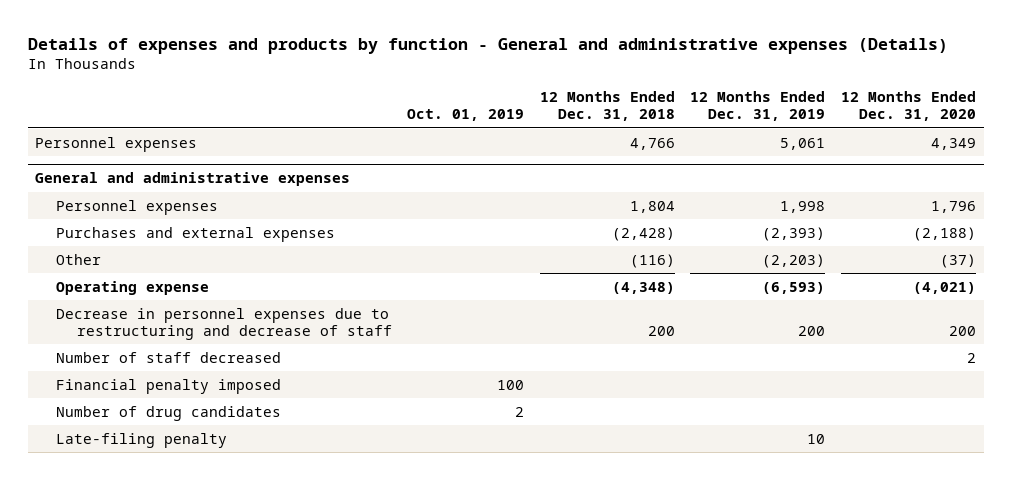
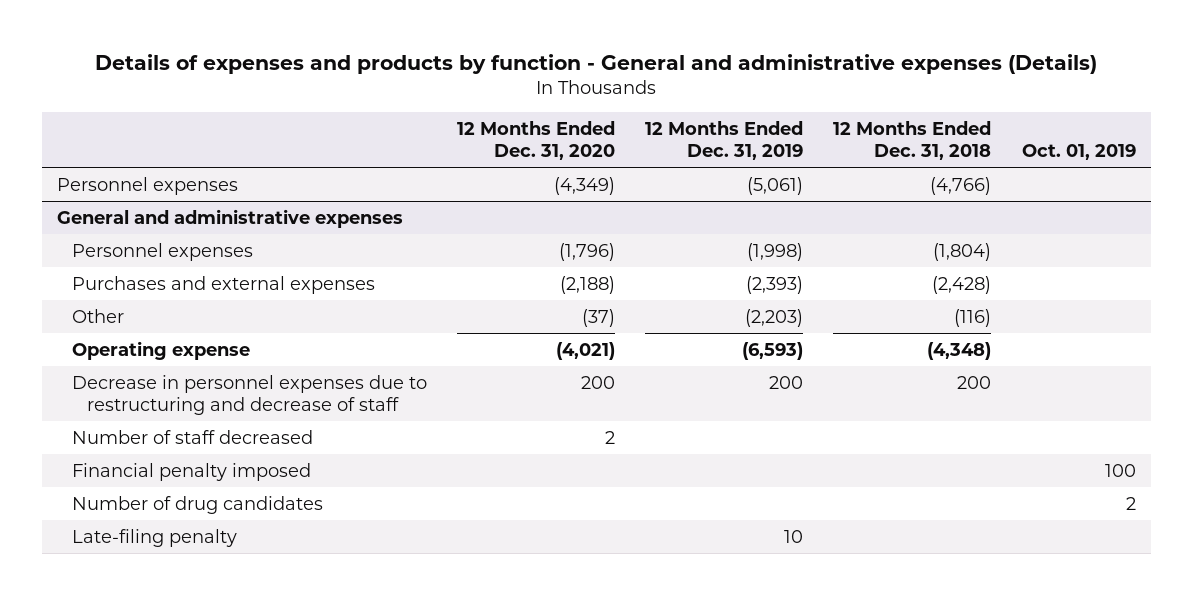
[629,137,675,150] 4,766 -> [930,176,992,195] (4,766)
[780,137,826,150] 5,061 -> [747,176,804,195] (5,061)
[930,137,976,150] 4,349 -> [554,176,616,195] (4,349)
[629,200,675,213] 1,804 -> [933,242,992,261] (1,804)
[780,200,826,213] 1,998 -> [747,242,804,261] (1,998)
[930,200,976,213] 1,796 -> [559,242,616,261] (1,796)

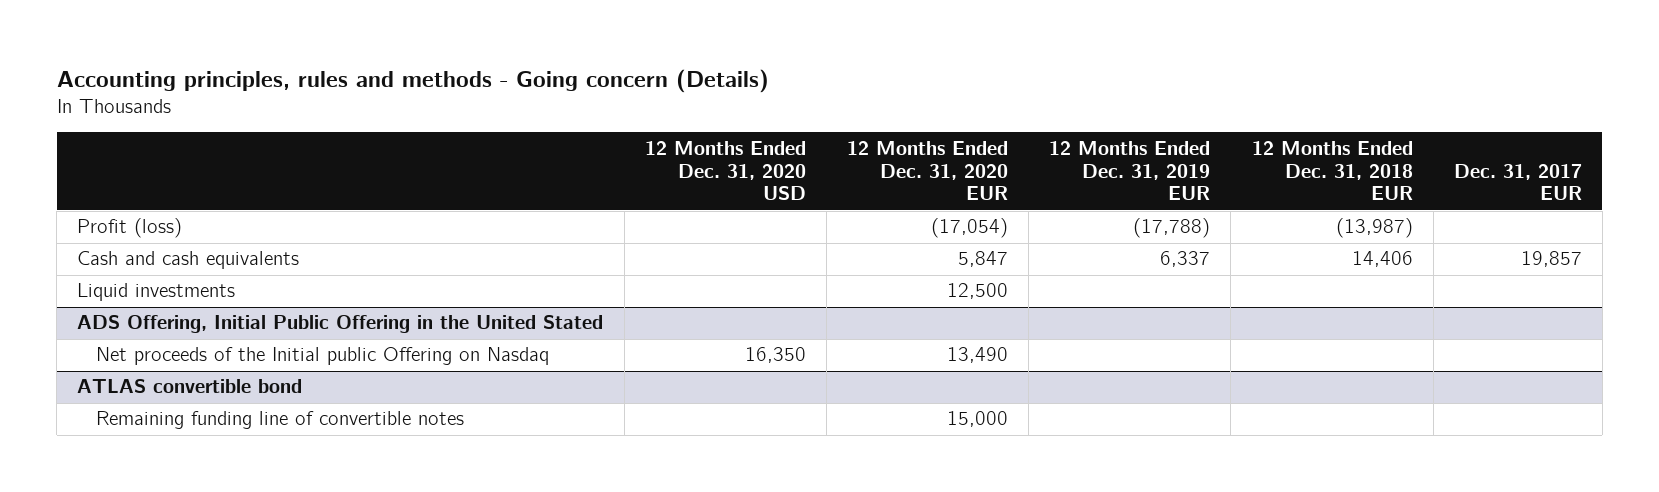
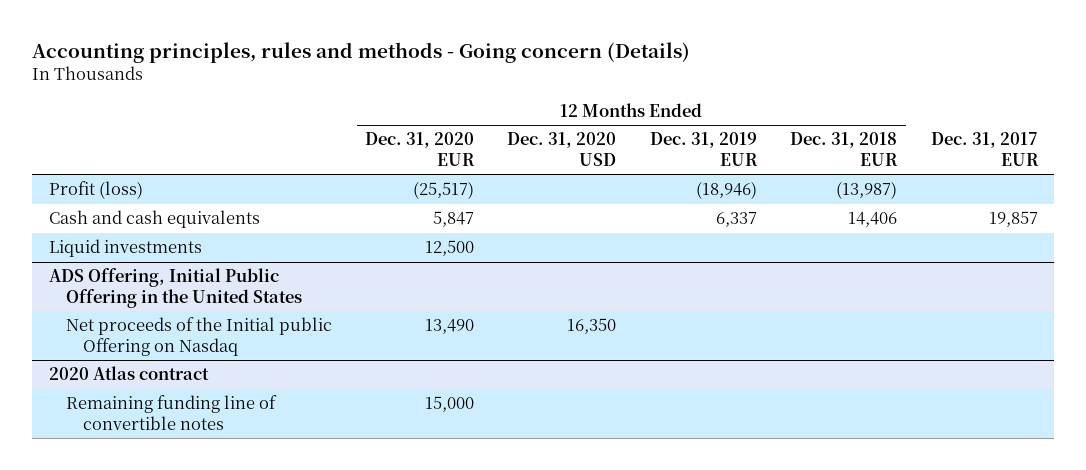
[931,218,1009,239] (17,054) -> [413,181,475,200] (25,517)
[1133,218,1211,239] (17,788) -> [695,181,757,200] (18,946)
[77,315,604,334] ADS Offering, Initial Public Offering in the United Stated -> [48,268,302,308] ADS Offering, Initial Public Offering in the United States
[77,379,303,394] ATLAS convertible bond -> none
none -> [48,366,209,381] 2020 Atlas contract

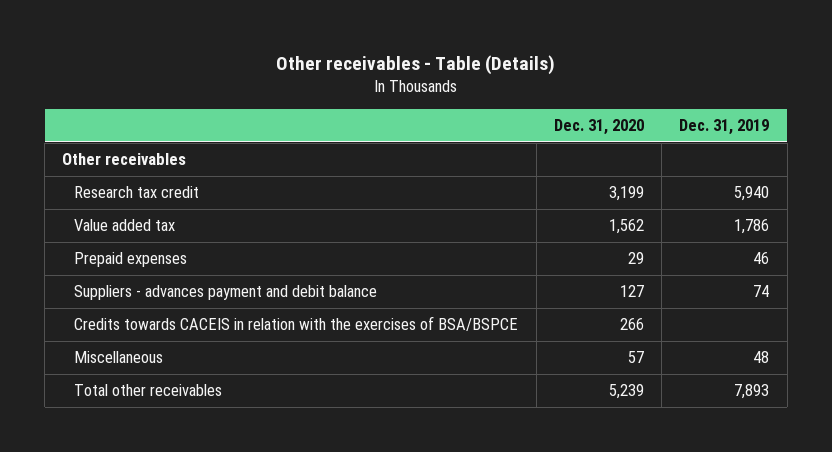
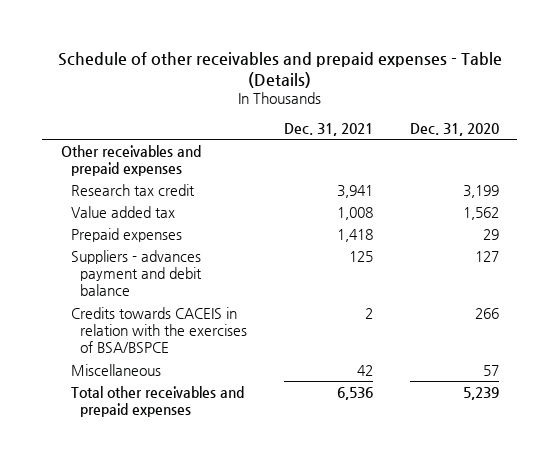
[275,55,555,76] Other receivables - Table (Details) -> [57,51,502,88] Schedule of other receivables and prepaid expenses - Table (Details)
[679,119,770,136] Dec. 31, 2019 -> none
none -> [283,123,373,137] Dec. 31, 2021
[62,153,187,166] Other receivables -> none
none -> [60,144,201,177] Other receivables and prepaid expenses
[74,384,223,397] Total other receivables -> [70,385,244,418] Total other receivables and prepaid expenses

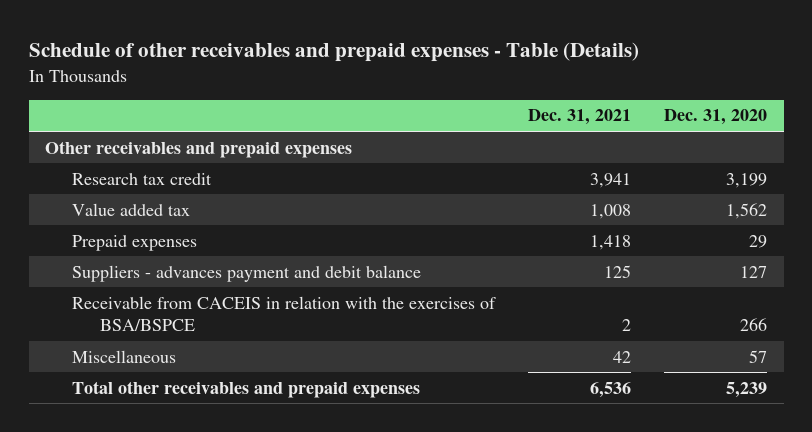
[70,306,248,354] Credits towards CACEIS in relation with the exercises of BSA/BSPCE -> [72,295,497,331] Receivable from CACEIS in relation with the exercises of BSA/BSPCE

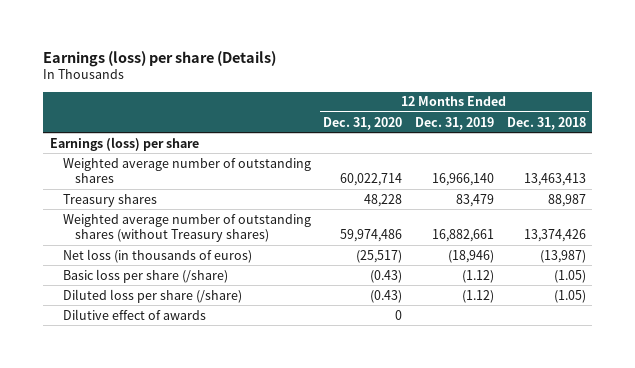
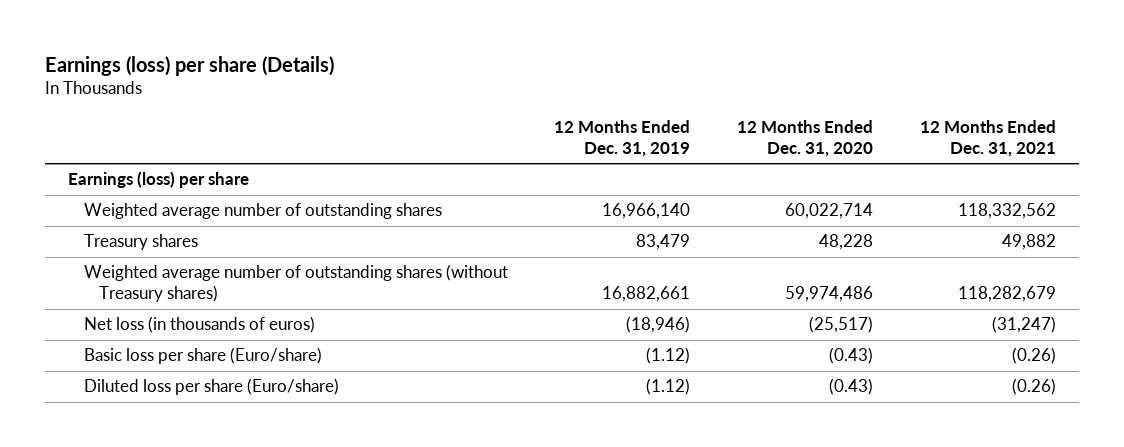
[506,116,586,130] Dec. 31, 2018 -> none
none -> [919,119,1056,157] 12 Months Ended Dec. 31, 2021
[62,308,206,320] Dilutive effect of awards -> none
[62,268,228,283] Basic loss per share (/share) -> [83,347,322,365] Basic loss per share (Euro/share)
[62,288,242,303] Diluted loss per share (/share) -> [83,378,339,396] Diluted loss per share (Euro/share)

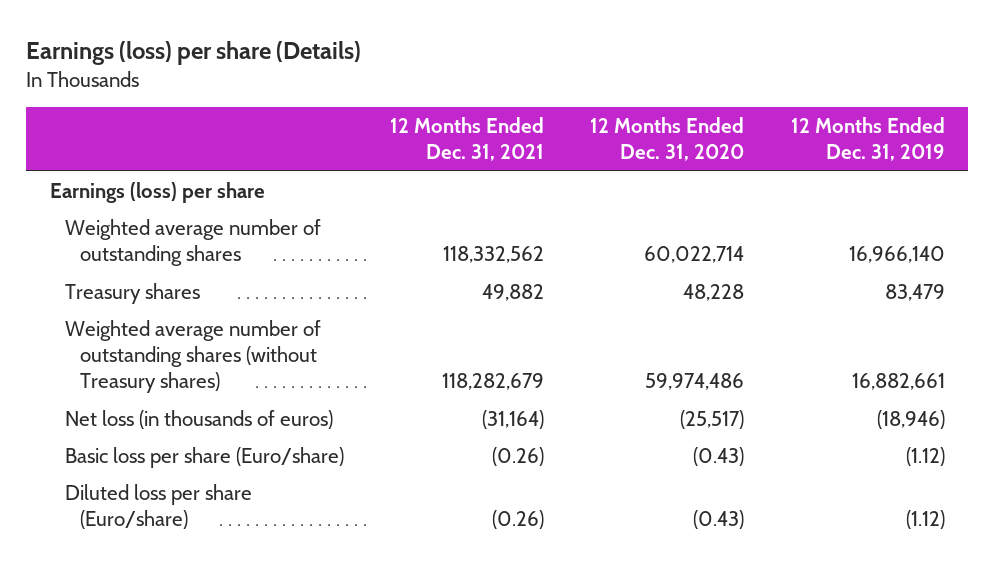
[991,316,1056,334] (31,247) -> [482,409,545,429] (31,164)

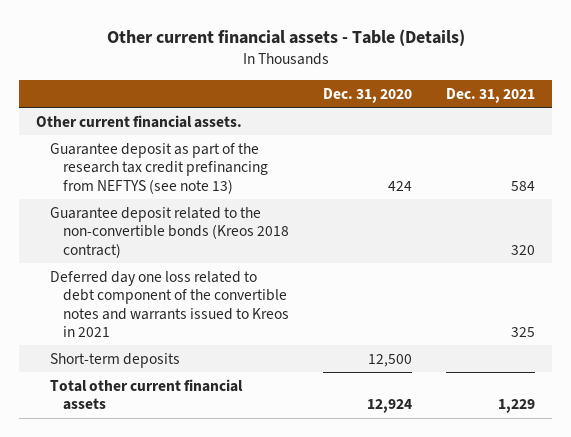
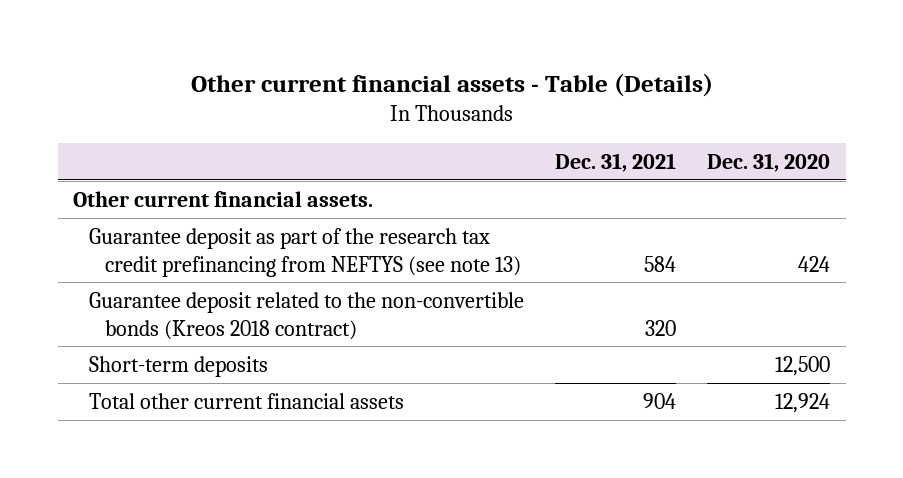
[49,270,290,337] Deferred day one loss related to debt component of the convertible notes and warrants issued to Kreos in 2021 -> none
[498,399,536,414] 1,229 -> [642,392,676,409] 904

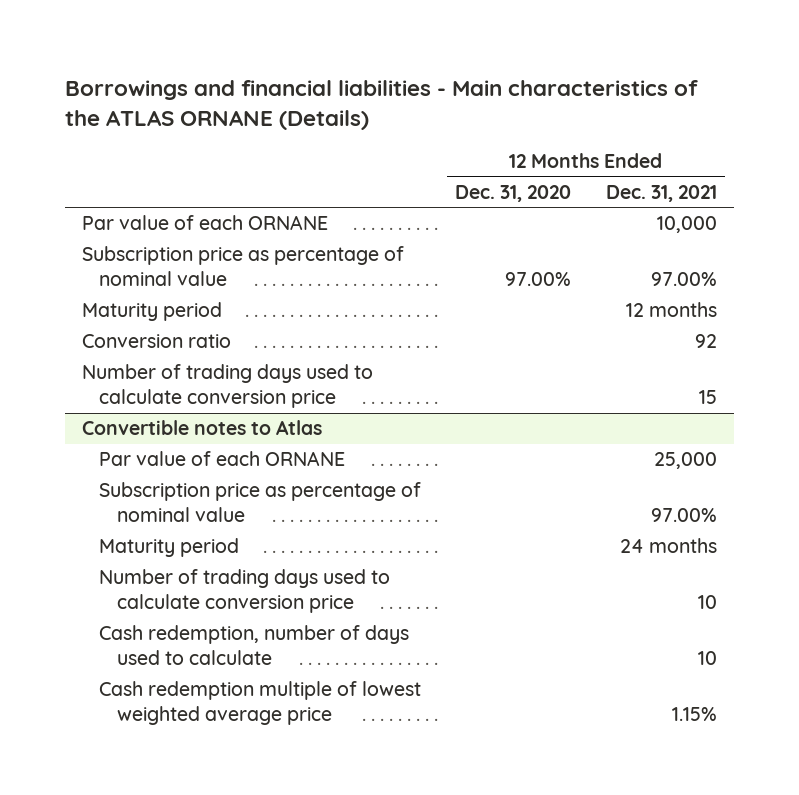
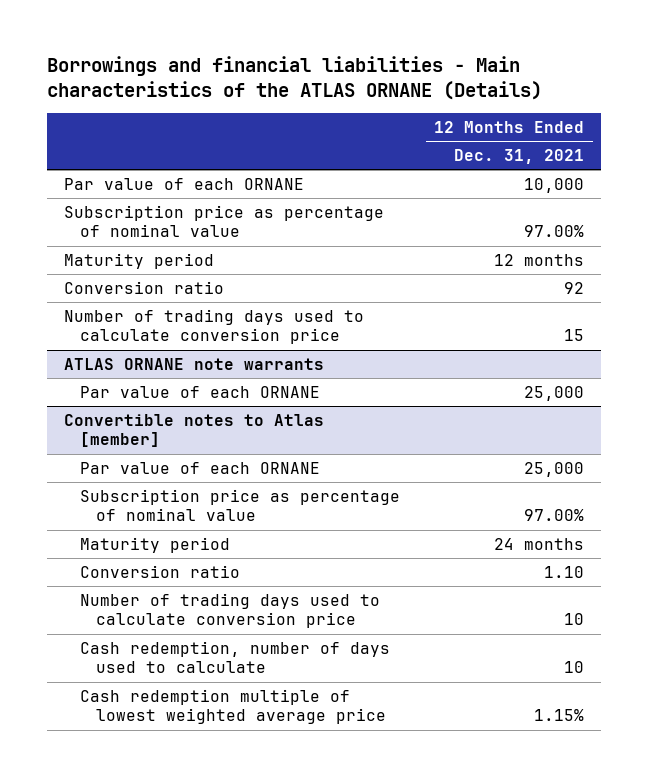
[455,184,572,202] Dec. 31, 2020 -> none
[82,420,323,436] Convertible notes to Atlas -> none
none -> [64,357,325,370] ATLAS ORNANE note warrants
none -> [64,413,325,448] Convertible notes to Atlas [member]
none -> [80,461,321,474] Par value of each ORNANE
none -> [80,564,241,578] Conversion ratio

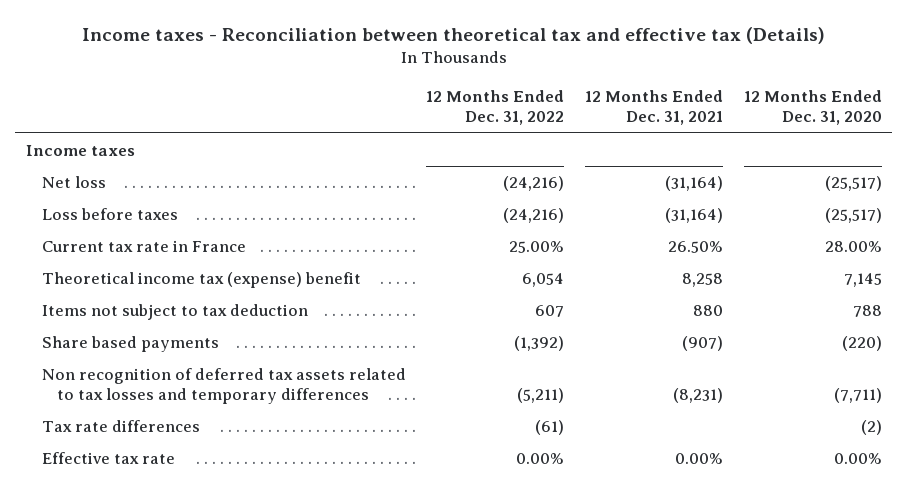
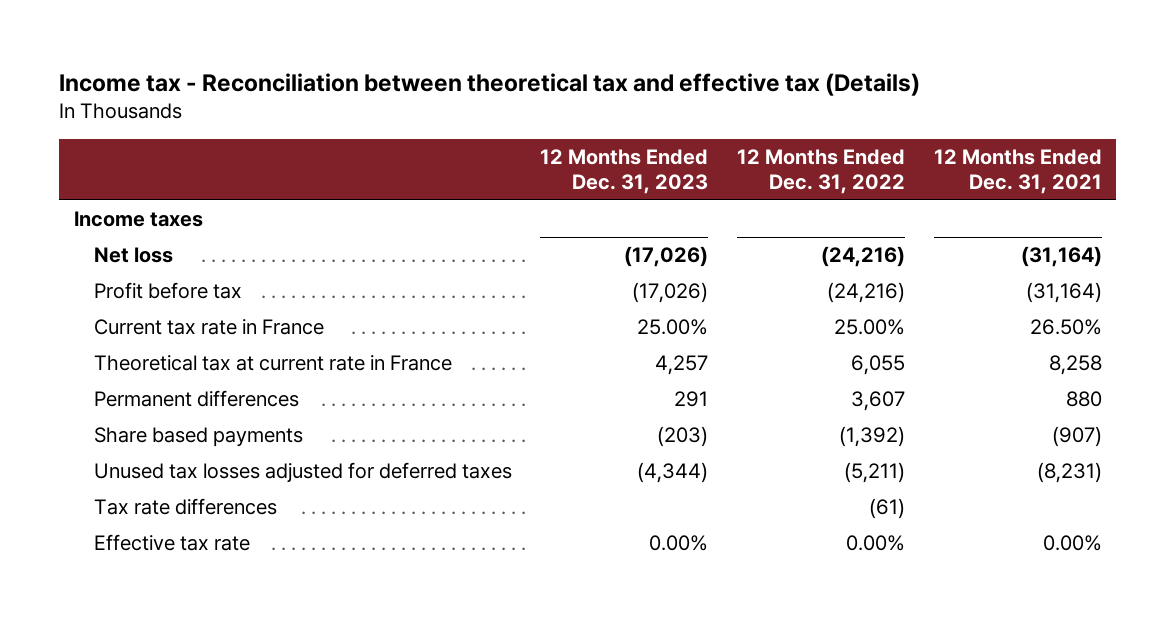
[81,27,825,45] Income taxes - Reconciliation between theoretical tax and effective tax (Details) -> [59,72,921,96] Income tax - Reconciliation between theoretical tax and effective tax (Details)
[743,89,882,126] 12 Months Ended Dec. 31, 2020 -> none
none -> [540,148,709,194] 12 Months Ended Dec. 31, 2023
[41,207,178,220] Loss before taxes -> [93,282,242,300] Profit before tax
[41,303,308,320] Items not subject to tax deduction -> none
[41,271,361,288] Theoretical income tax (expense) benefit -> [93,355,452,372] Theoretical tax at current rate in France
[522,272,565,287] 6,054 -> [851,355,906,376] 6,055
none -> [93,390,299,408] Permanent differences
[41,367,406,405] Non recognition of deferred tax assets related to tax losses and temporary differences -> [93,462,512,484] Unused tax losses adjusted for deferred taxes

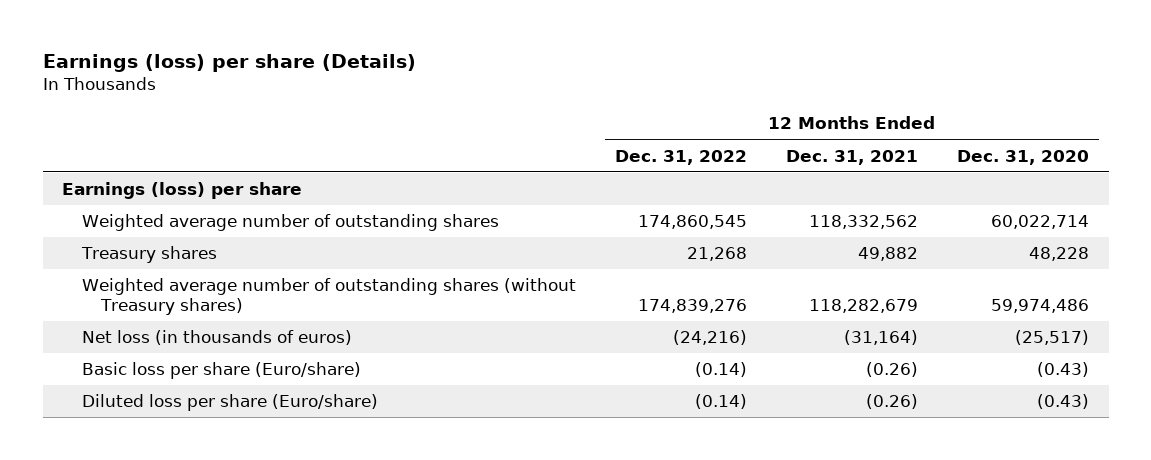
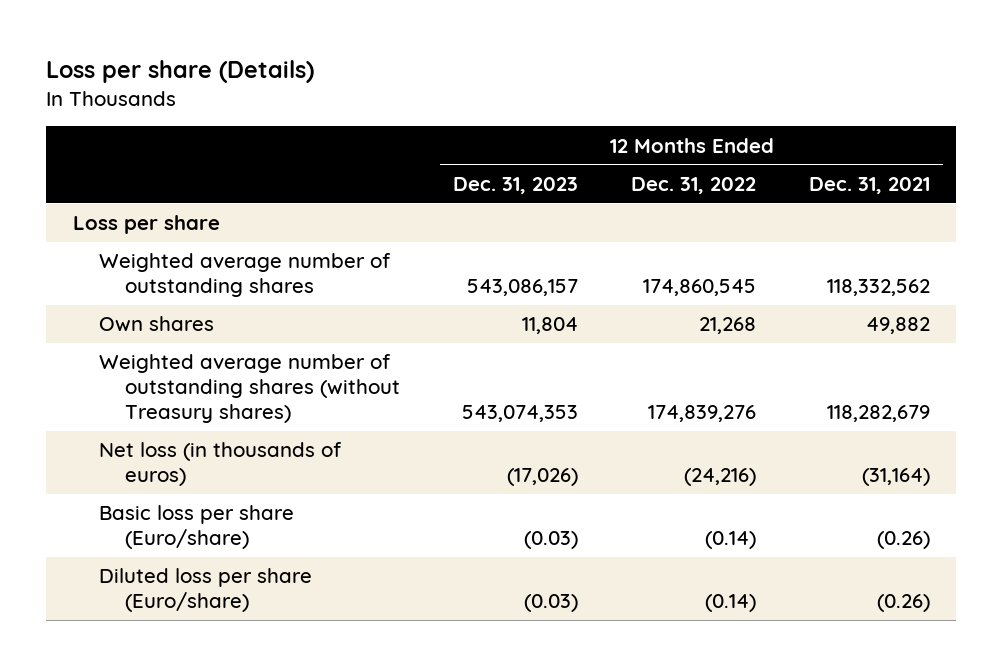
[42,54,416,73] Earnings (loss) per share (Details) -> [46,60,315,84] Loss per share (Details)
[956,149,1089,165] Dec. 31, 2020 -> none
none -> [453,176,579,194] Dec. 31, 2023
[62,182,303,200] Earnings (loss) per share -> [72,215,220,235] Loss per share
[80,246,217,264] Treasury shares -> [99,316,215,333] Own shares

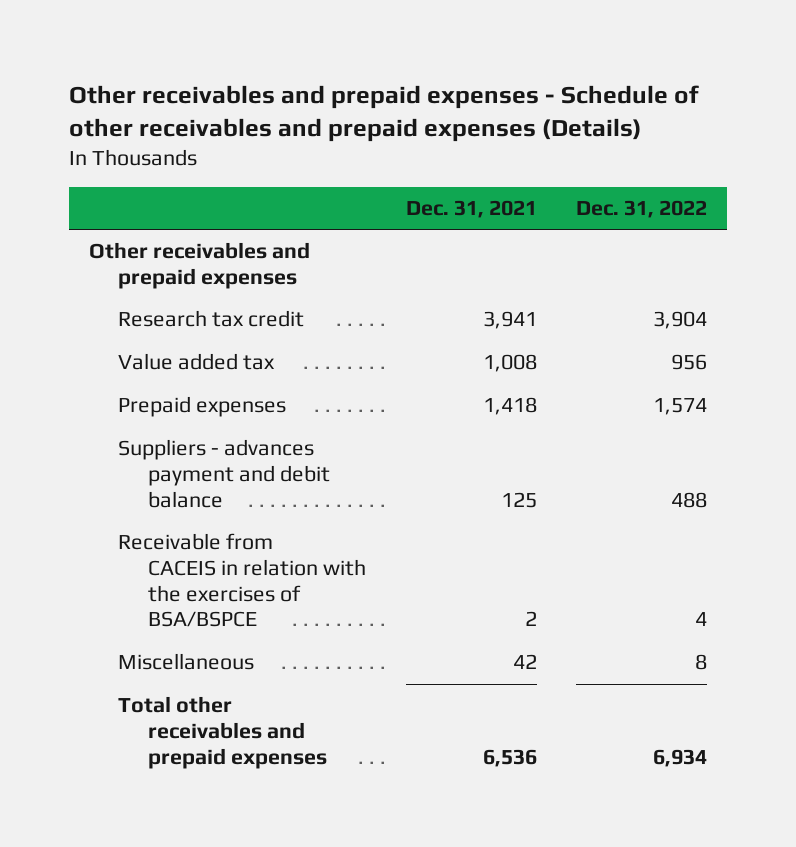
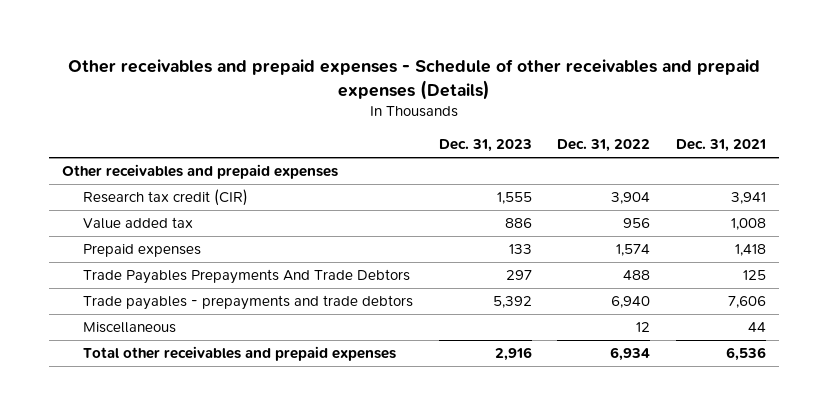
none -> [438,139,532,153] Dec. 31, 2023
[118,310,305,328] Research tax credit -> [83,189,249,207] Research tax credit (CIR)
[118,533,366,628] Receivable from CACEIS in relation with the exercises of BSA/BSPCE -> none
[118,439,330,508] Suppliers - advances payment and debit balance -> [83,269,411,285] Trade Payables Prepayments And Trade Debtors
none -> [83,295,414,311] Trade payables - prepayments and trade debtors
[512,654,537,670] 42 -> [748,322,767,333] 44
[695,654,708,671] 8 -> [636,322,651,333] 12

